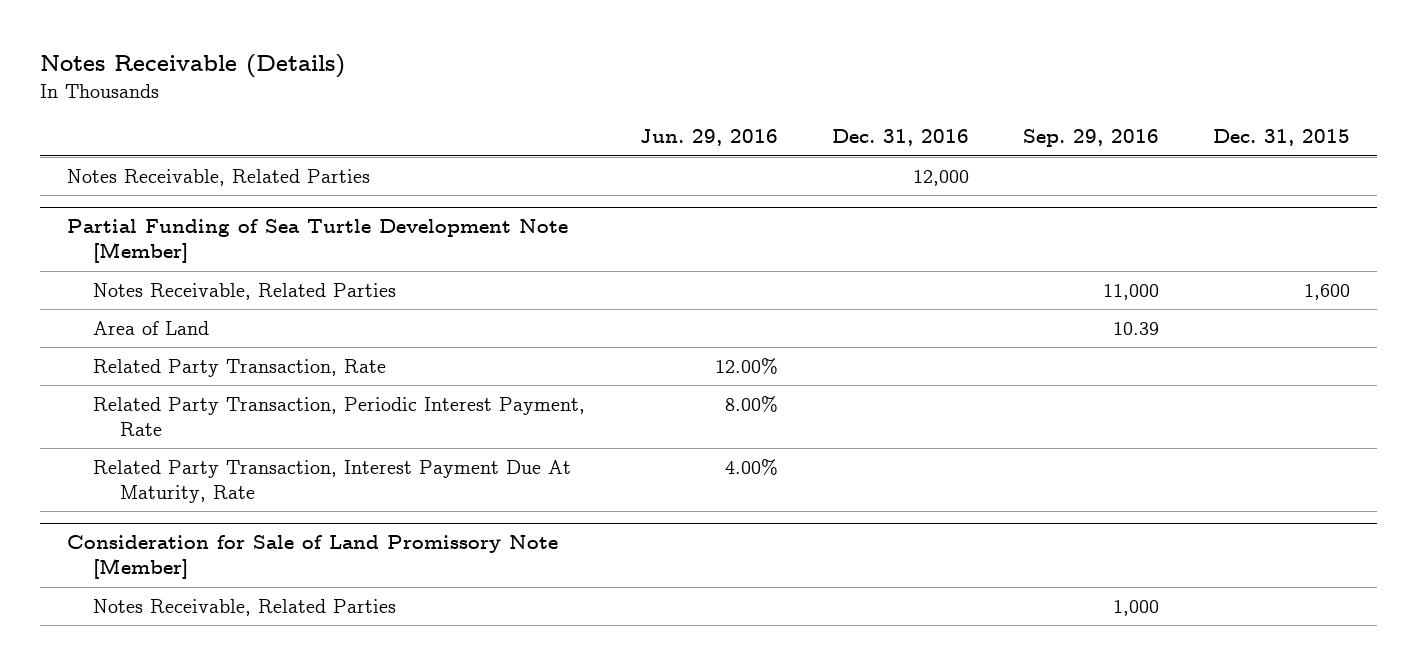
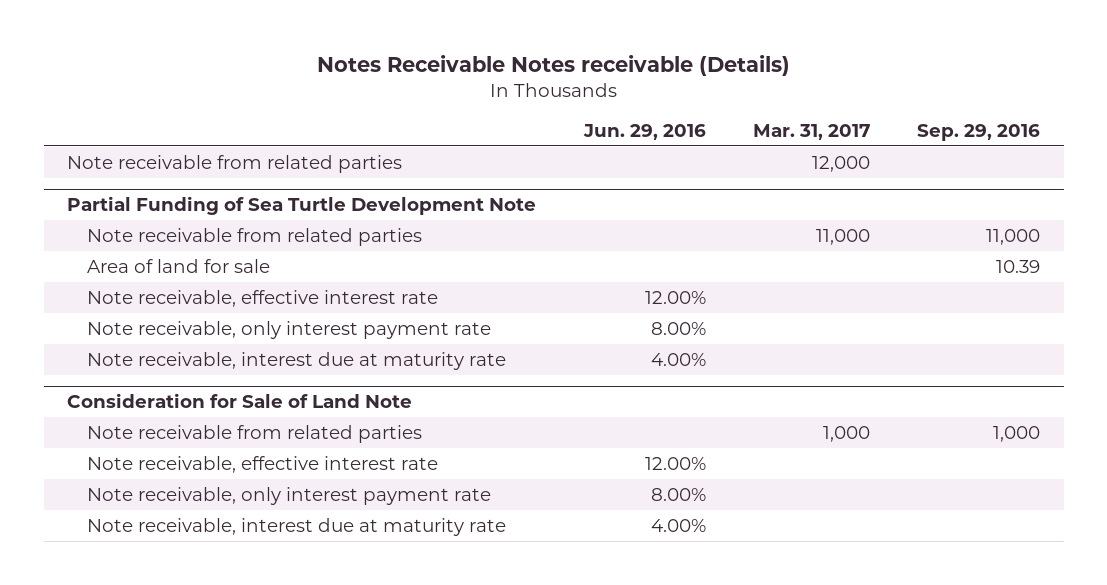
[39,53,345,78] Notes Receivable (Details) -> [316,55,790,77] Notes Receivable Notes receivable (Details)
[831,129,969,147] Dec. 31, 2016 -> none
[1213,129,1351,147] Dec. 31, 2015 -> none
none -> [752,124,870,141] Mar. 31, 2017
[66,169,370,187] Notes Receivable, Related Parties -> [67,154,403,173] Note receivable from related parties
[66,219,568,264] Partial Funding of Sea Turtle Development Note [Member] -> [67,195,537,215] Partial Funding of Sea Turtle Development Note
[93,283,397,301] Notes Receivable, Related Parties -> [87,227,423,246] Note receivable from related parties
[93,321,210,336] Area of Land -> [87,258,271,273] Area of land for sale
[93,359,387,378] Related Party Transaction, Rate -> [87,289,439,307] Note receivable, effective interest rate
[93,397,586,436] Related Party Transaction, Periodic Interest Payment, Rate -> [87,320,492,339] Note receivable, only interest payment rate
[93,460,572,503] Related Party Transaction, Interest Payment Due At Maturity, Rate -> [87,351,507,370] Note receivable, interest due at maturity rate
[66,535,558,580] Consideration for Sale of Land Promissory Note [Member] -> [67,392,413,408] Consideration for Sale of Land Note
[93,599,397,617] Notes Receivable, Related Parties -> [87,424,423,443] Note receivable from related parties
none -> [87,455,439,473] Note receivable, effective interest rate
none -> [87,486,492,505] Note receivable, only interest payment rate
none -> [87,517,507,536] Note receivable, interest due at maturity rate

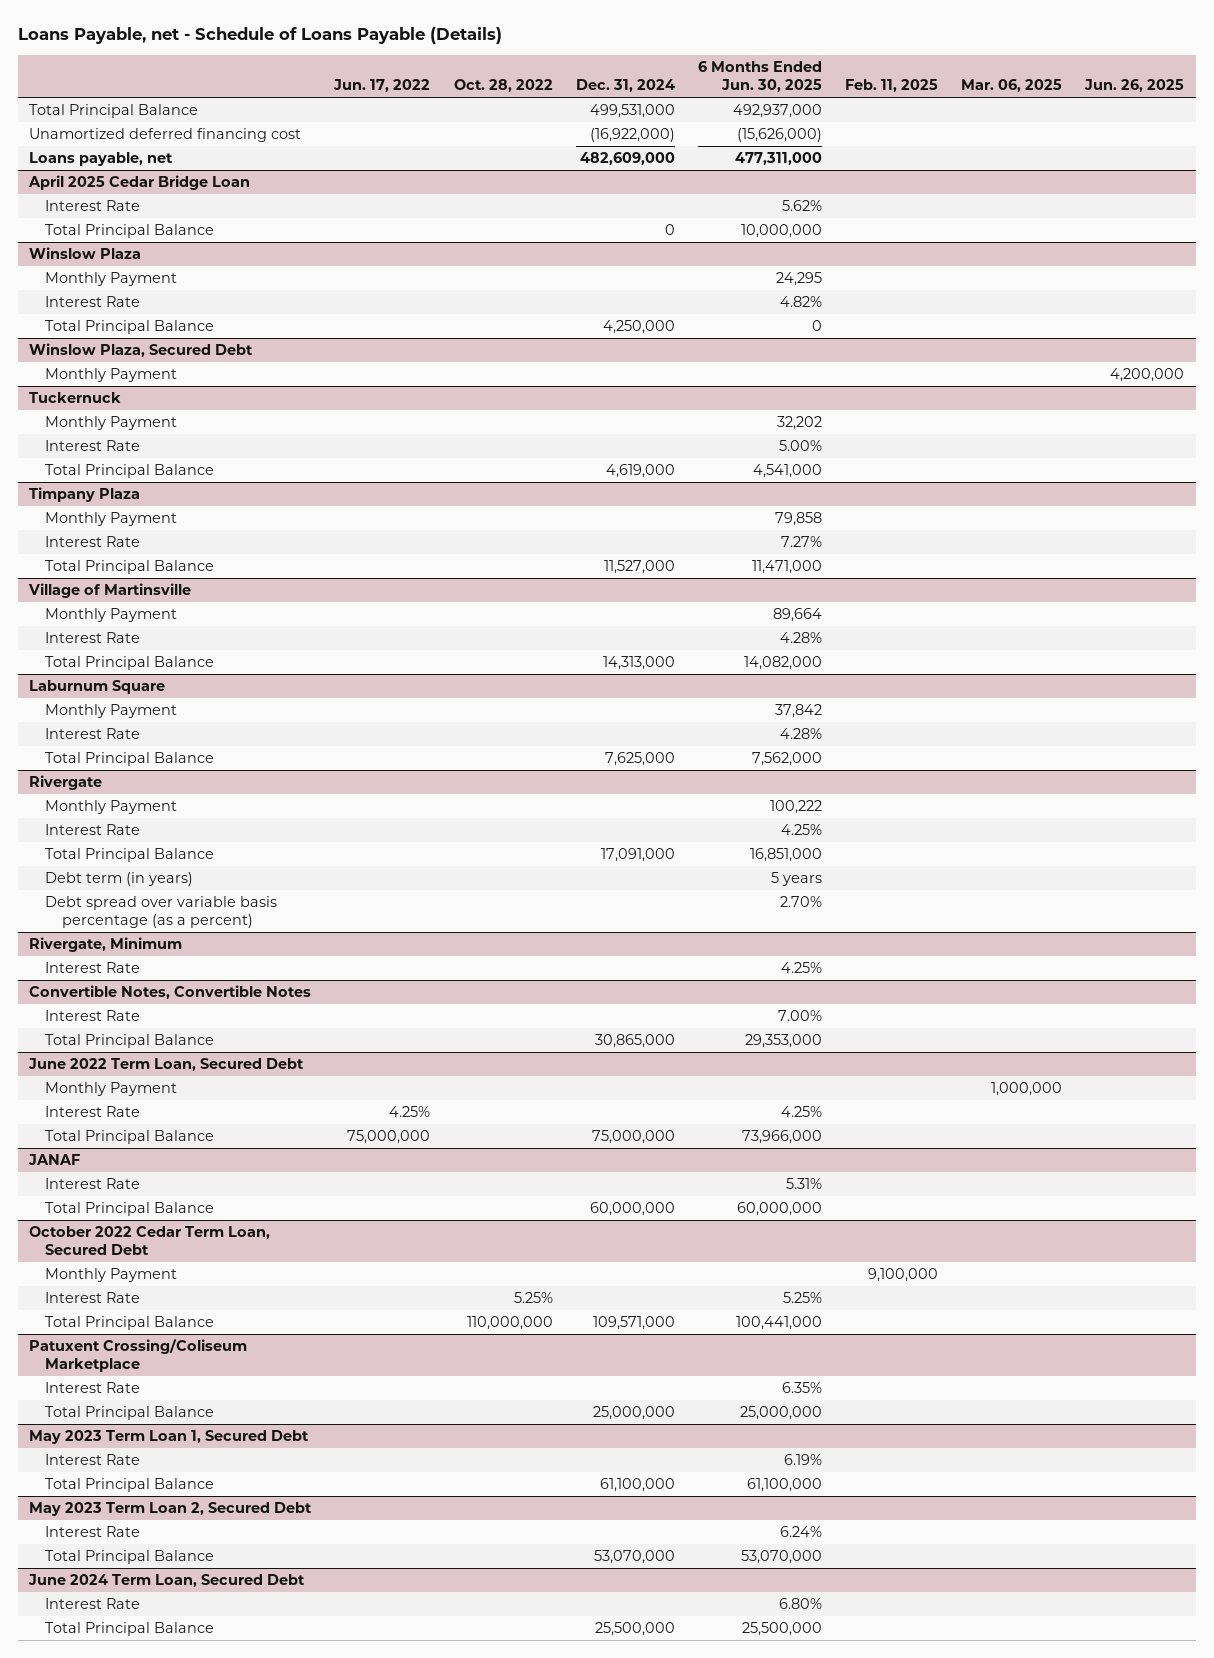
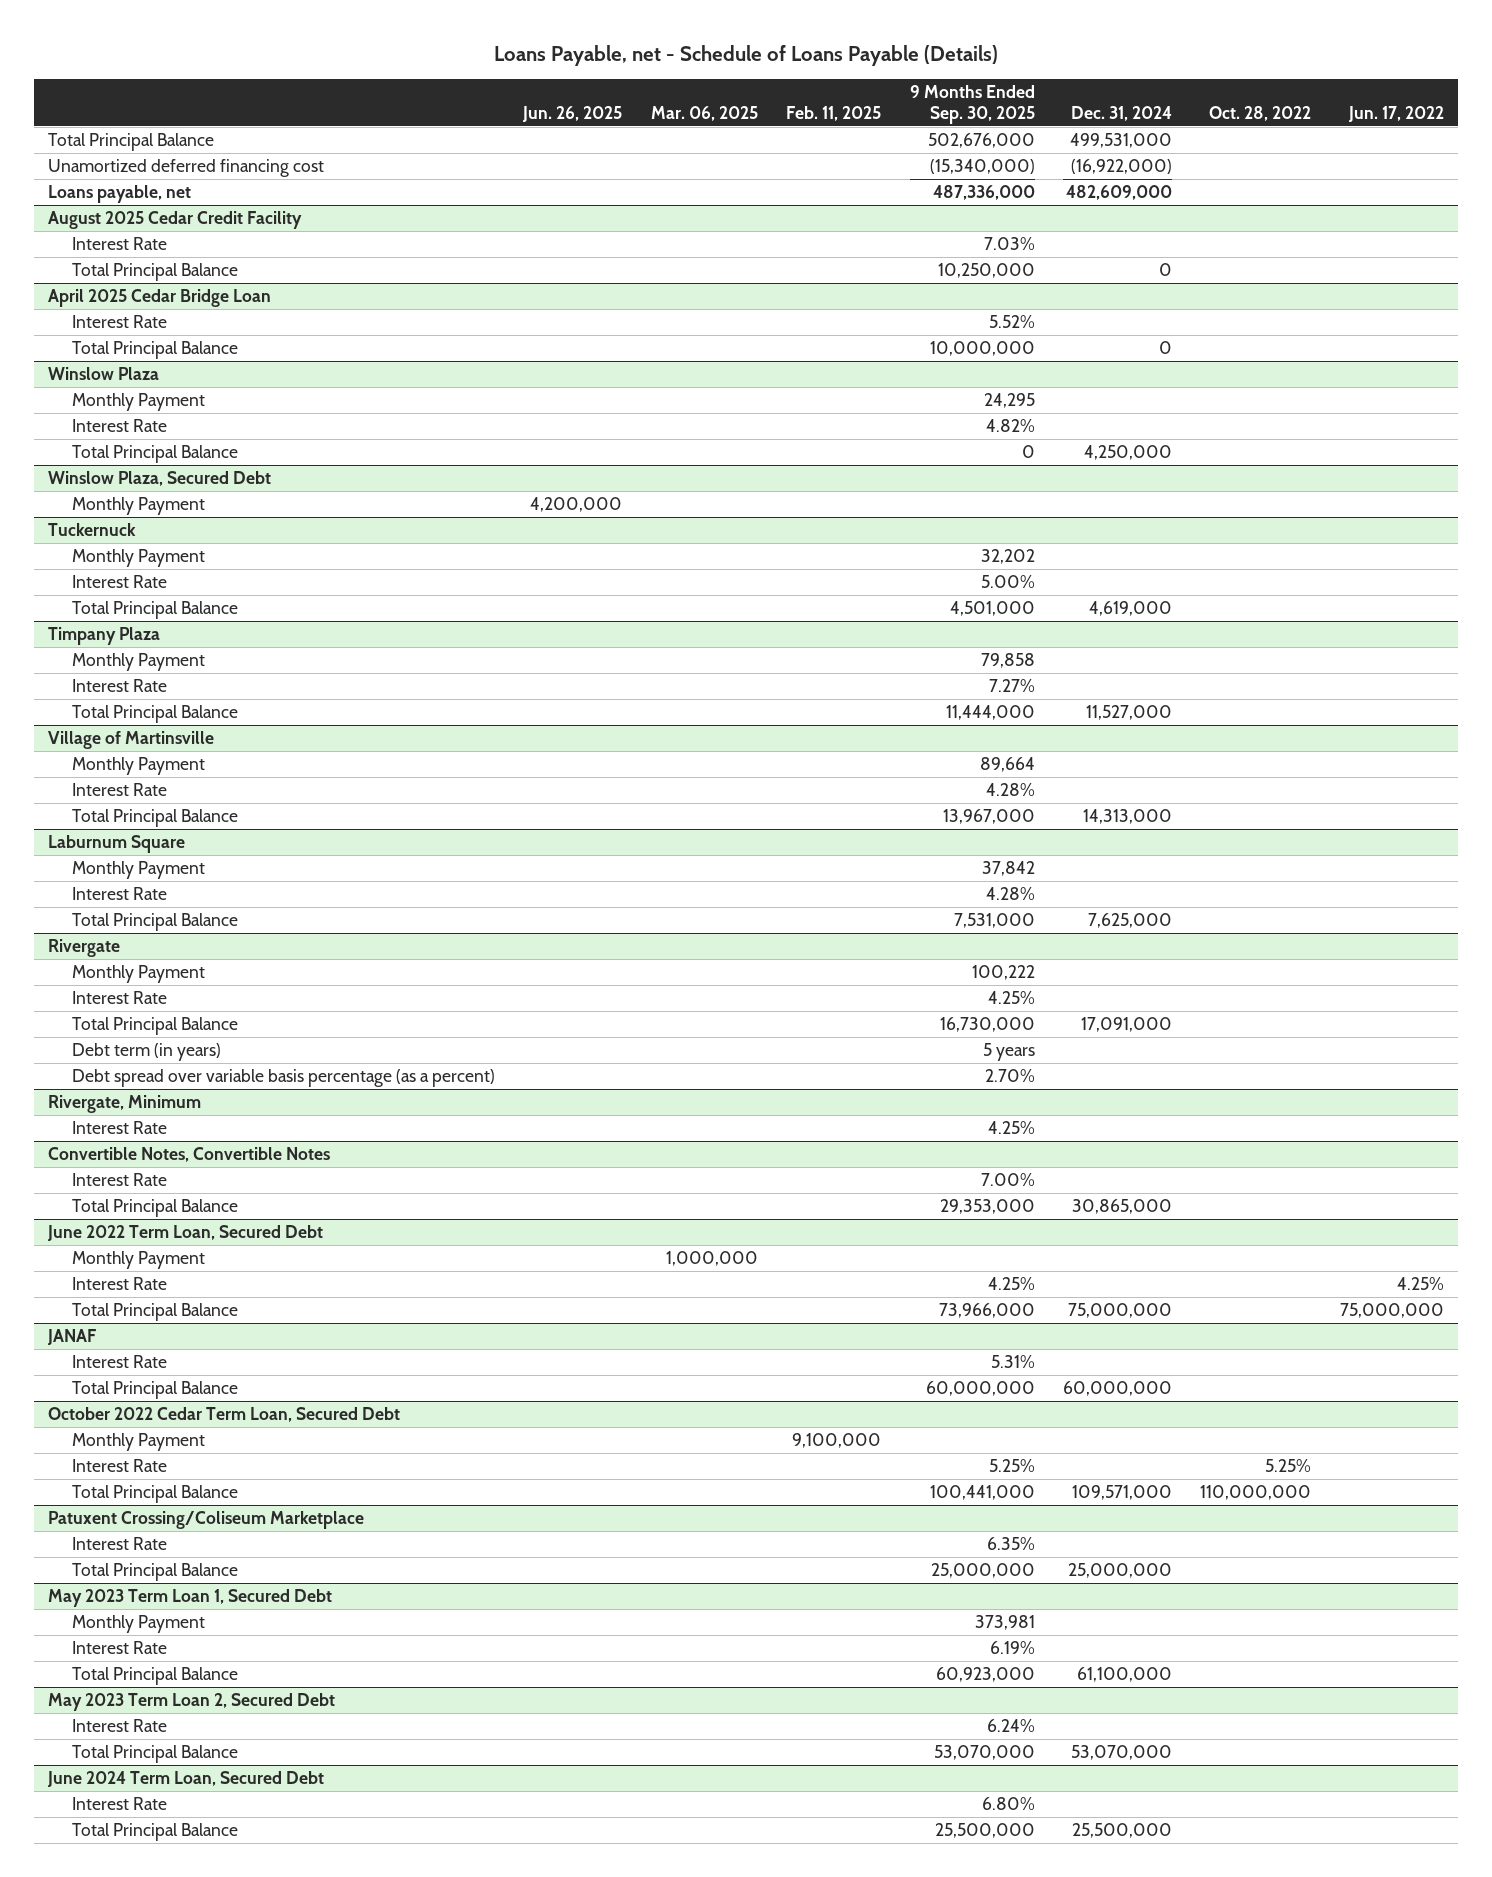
[697,61,822,93] 6 Months Ended Jun. 30, 2025 -> none
none -> [909,85,1035,124] 9 Months Ended Sep. 30, 2025
none -> [48,211,303,230] August 2025 Cedar Credit Facility
none -> [71,237,167,251] Interest Rate
none -> [71,263,238,282] Total Principal Balance
none -> [71,1615,205,1634] Monthly Payment

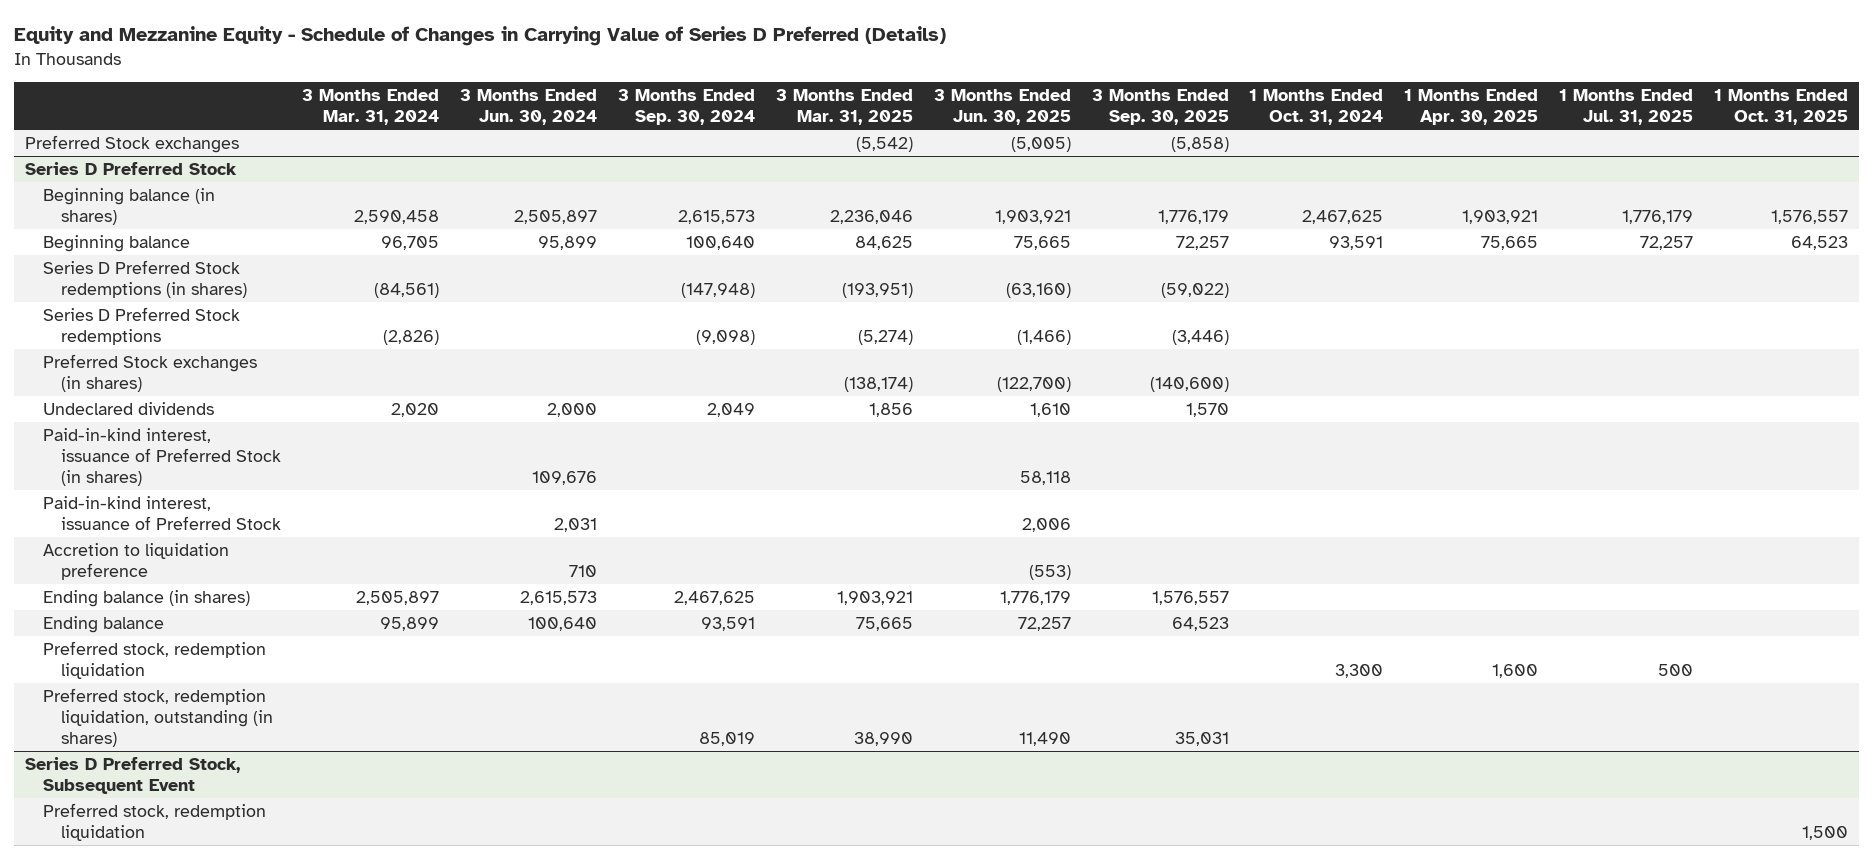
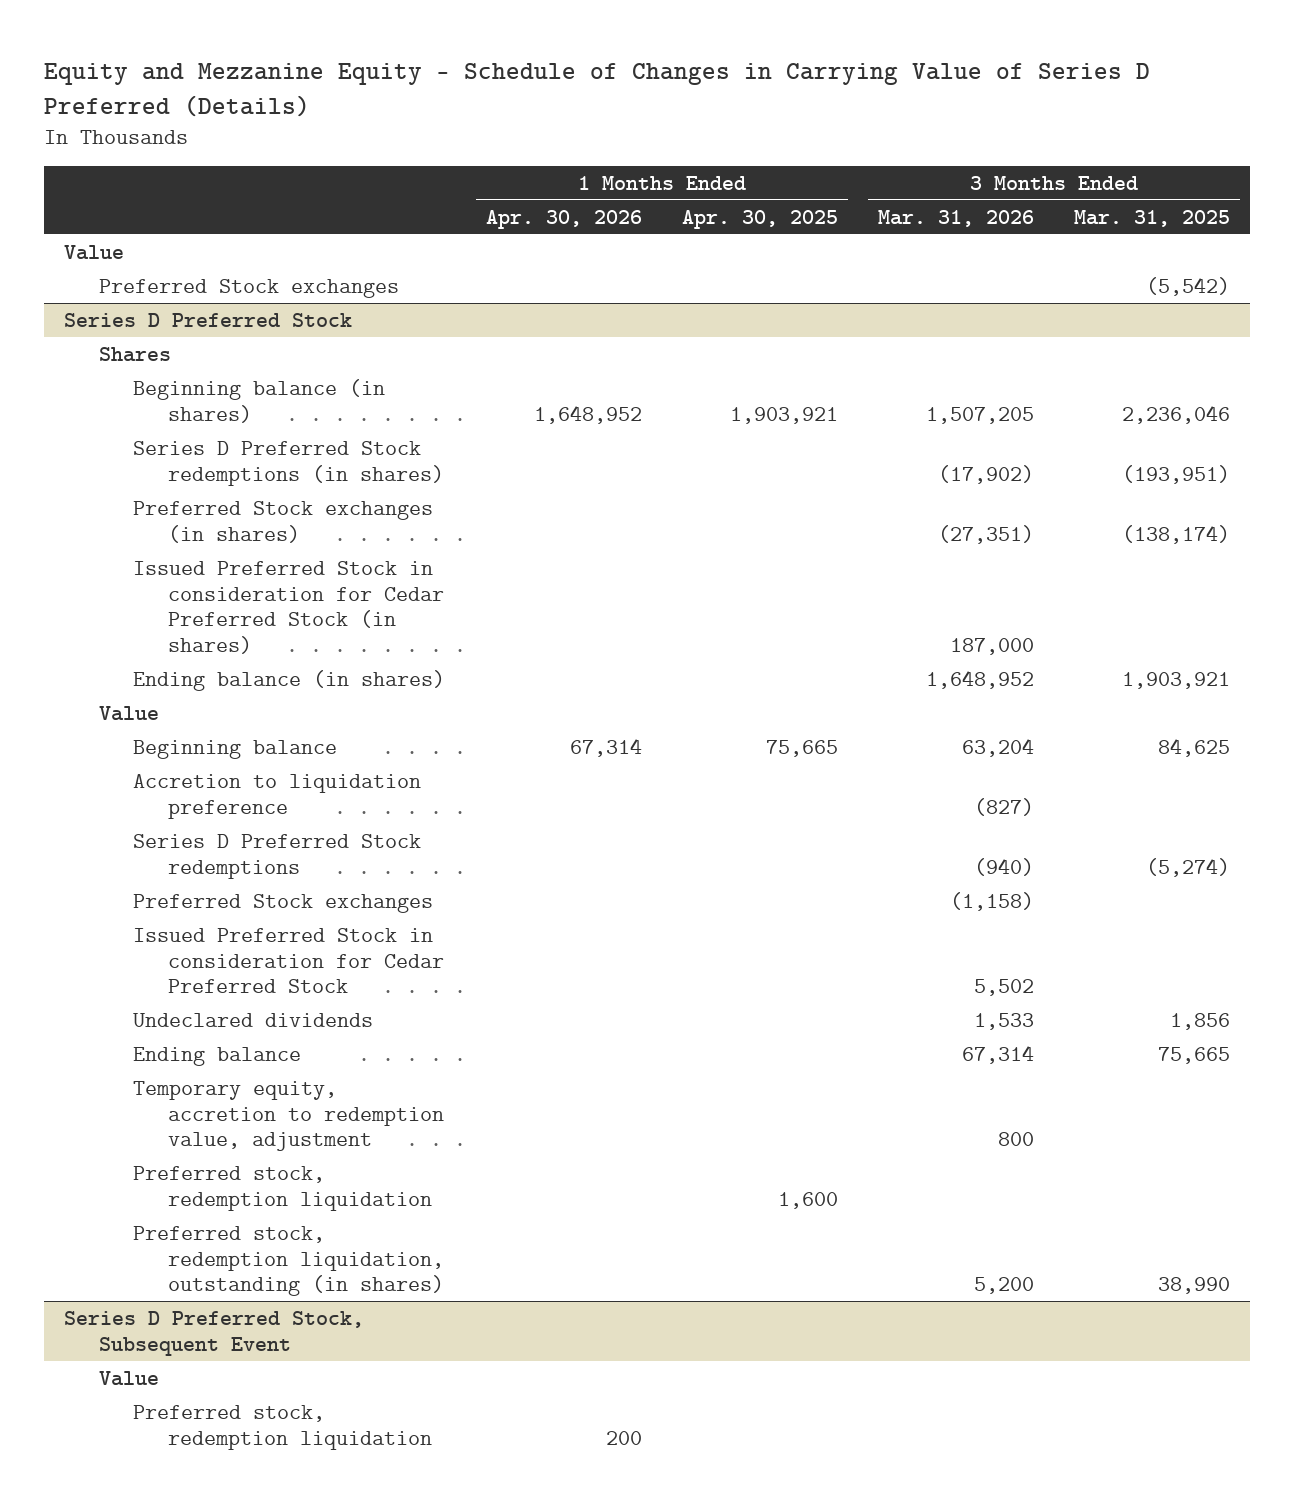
[302,88,440,125] 3 Months Ended Mar. 31, 2024 -> none
[460,88,598,125] 3 Months Ended Jun. 30, 2024 -> none
[617,88,755,125] 3 Months Ended Sep. 30, 2024 -> none
[933,88,1071,125] 3 Months Ended Jun. 30, 2025 -> none
[1091,88,1229,125] 3 Months Ended Sep. 30, 2025 -> none
[1249,88,1384,125] 1 Months Ended Oct. 31, 2024 -> none
[1559,88,1694,125] 1 Months Ended Jul. 31, 2025 -> none
[1714,88,1849,125] 1 Months Ended Oct. 31, 2025 -> none
none -> [485,209,642,229] Apr. 30, 2026
none -> [877,209,1034,227] Mar. 31, 2026
none -> [64,244,125,260] Value
none -> [98,346,171,362] Shares
[43,428,282,486] Paid-in-kind interest, issuance of Preferred Stock (in shares) -> none
[43,496,282,530] Paid-in-kind interest, issuance of Preferred Stock -> none
none -> [133,560,445,655] Issued Preferred Stock in consideration for Cedar Preferred Stock (in shares)
none -> [98,705,159,721] Value
[43,235,191,253] Beginning balance -> [133,739,338,759] Beginning balance
[43,543,230,580] Accretion to liquidation preference -> [133,773,422,819] Accretion to liquidation preference
[43,307,241,345] Series D Preferred Stock redemptions -> [133,833,422,879] Series D Preferred Stock redemptions
none -> [133,893,434,913] Preferred Stock exchanges
none -> [133,927,445,994] Issued Preferred Stock in consideration for Cedar Preferred Stock
[43,402,215,416] Undeclared dividends -> [133,1012,374,1027] Undeclared dividends
none -> [133,1080,445,1152] Temporary equity, accretion to redemption value, adjustment
none -> [98,1370,159,1386] Value

